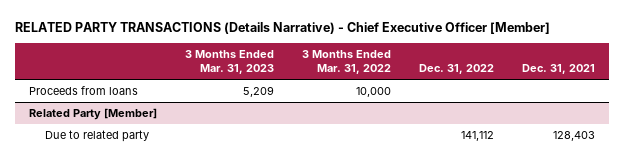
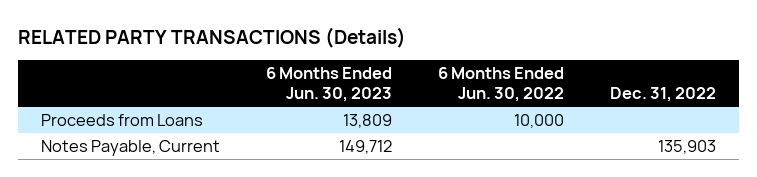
[14,21,550,34] RELATED PARTY TRANSACTIONS (Details Narrative) - Chief Executive Officer [Member] -> [17,26,406,48] RELATED PARTY TRANSACTIONS (Details)
[184,50,274,75] 3 Months Ended Mar. 31, 2023 -> none
[301,50,391,75] 3 Months Ended Mar. 31, 2022 -> none
[522,64,596,75] Dec. 31, 2021 -> none
none -> [265,67,392,102] 6 Months Ended Jun. 30, 2023
none -> [437,67,564,102] 6 Months Ended Jun. 30, 2022
[28,108,157,121] Related Party [Member] -> none
[44,130,149,143] Due to related party -> none
[28,86,138,96] Proceeds from loans -> [40,114,203,127] Proceeds from Loans
none -> [40,140,220,157] Notes Payable, Current

